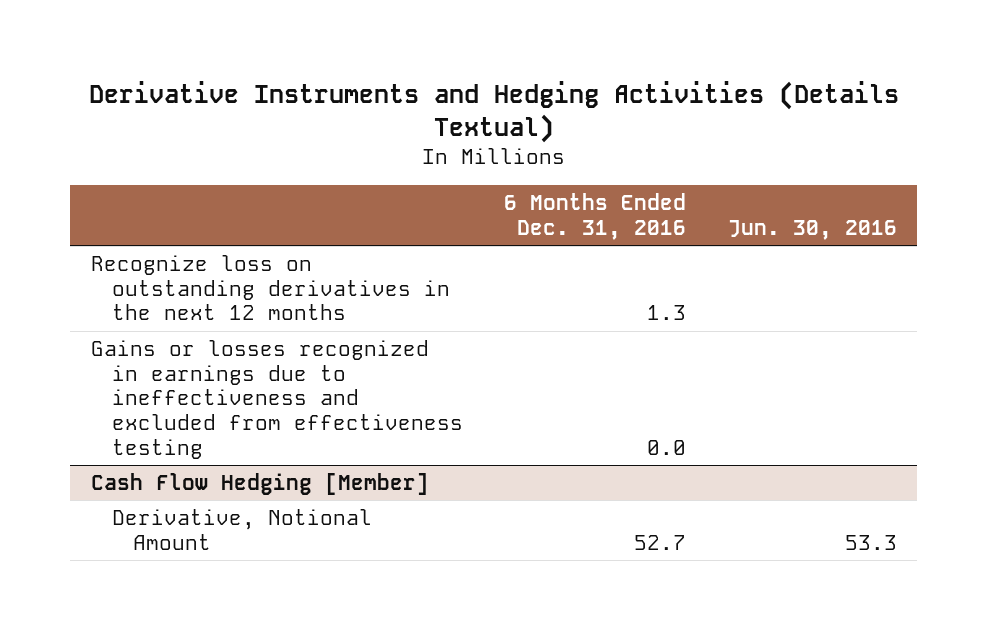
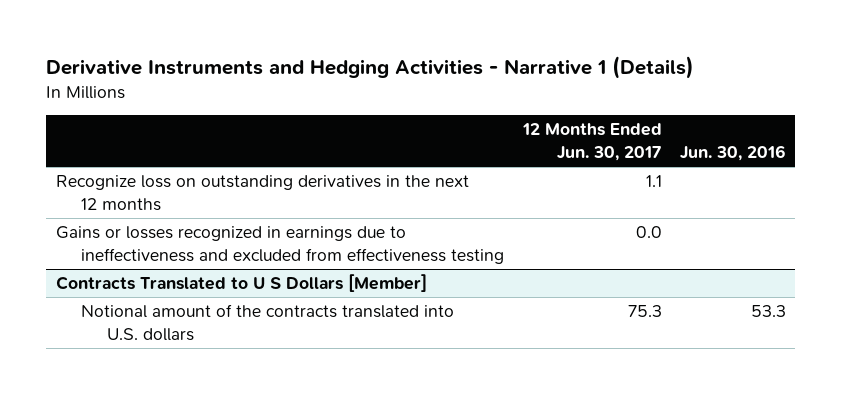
[88,81,899,143] Derivative Instruments and Hedging Activities (Details Textual) -> [46,55,695,79] Derivative Instruments and Hedging Activities - Narrative 1 (Details)
[504,193,687,241] 6 Months Ended Dec. 31, 2016 -> none
none -> [521,123,662,162] 12 Months Ended Jun. 30, 2017
[91,472,430,495] Cash Flow Hedging [Member] -> none
[111,508,372,550] Derivative, Notional Amount -> none
none -> [55,274,427,293] Contracts Translated to U S Dollars [Member]
none -> [81,304,455,341] Notional amount of the contracts translated into U.S. dollars

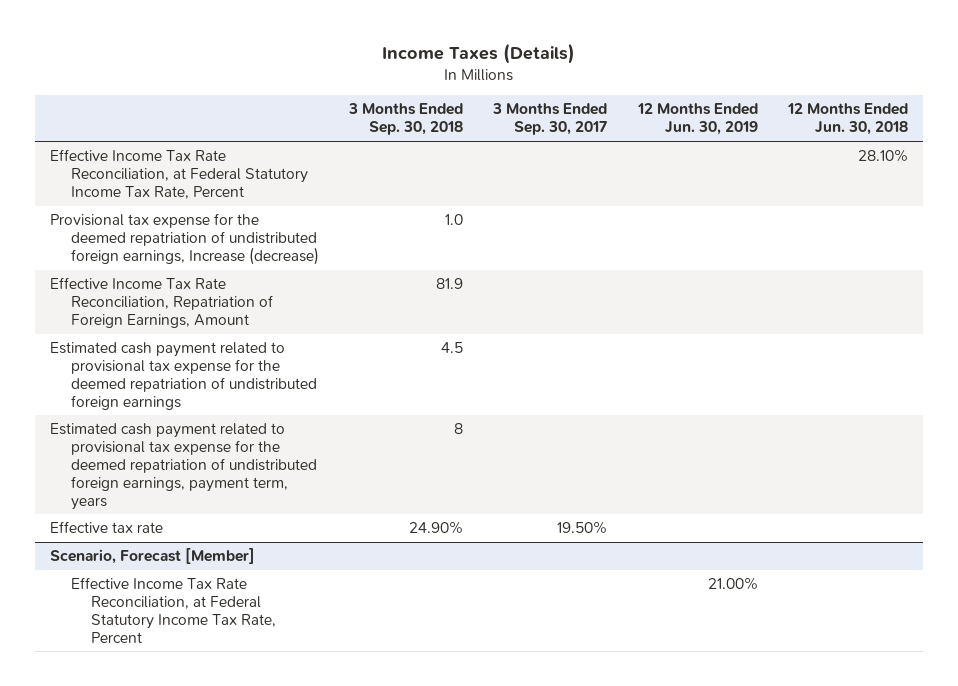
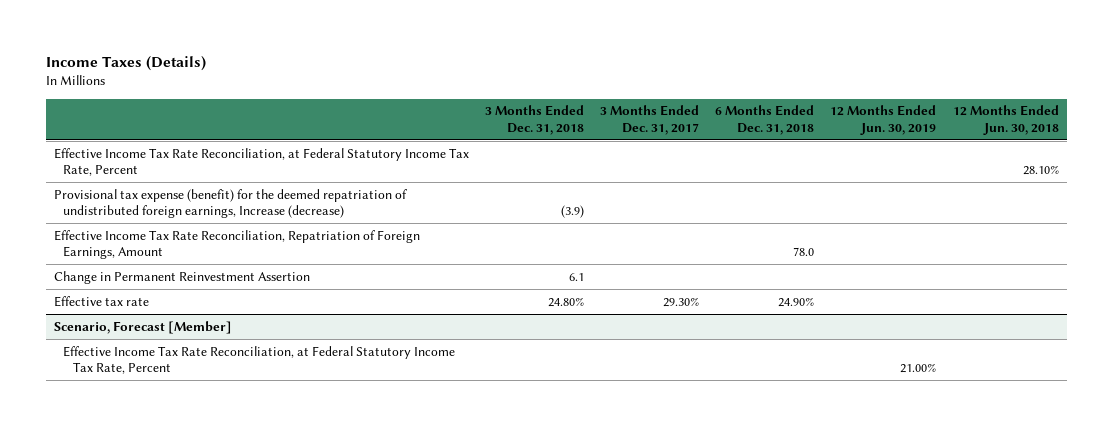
[348,103,464,136] 3 Months Ended Sep. 30, 2018 -> none
[492,103,608,136] 3 Months Ended Sep. 30, 2017 -> none
none -> [485,105,585,135] 3 Months Ended Dec. 31, 2018
none -> [600,105,700,135] 3 Months Ended Dec. 31, 2017
none -> [715,105,815,135] 6 Months Ended Dec. 31, 2018
[50,213,319,265] Provisional tax expense for the deemed repatriation of undistributed foreign earnings, Increase (decrease) -> [53,188,407,219] Provisional tax expense (benefit) for the deemed repatriation of undistributed foreign earnings, Increase (decrease)
[50,342,317,410] Estimated cash payment related to provisional tax expense for the deemed repatriation of undistributed foreign earnings -> none
[50,423,317,510] Estimated cash payment related to provisional tax expense for the deemed repatriation of undistributed foreign earnings, payment term, years -> none
none -> [53,270,310,284] Change in Permanent Reinvestment Assertion

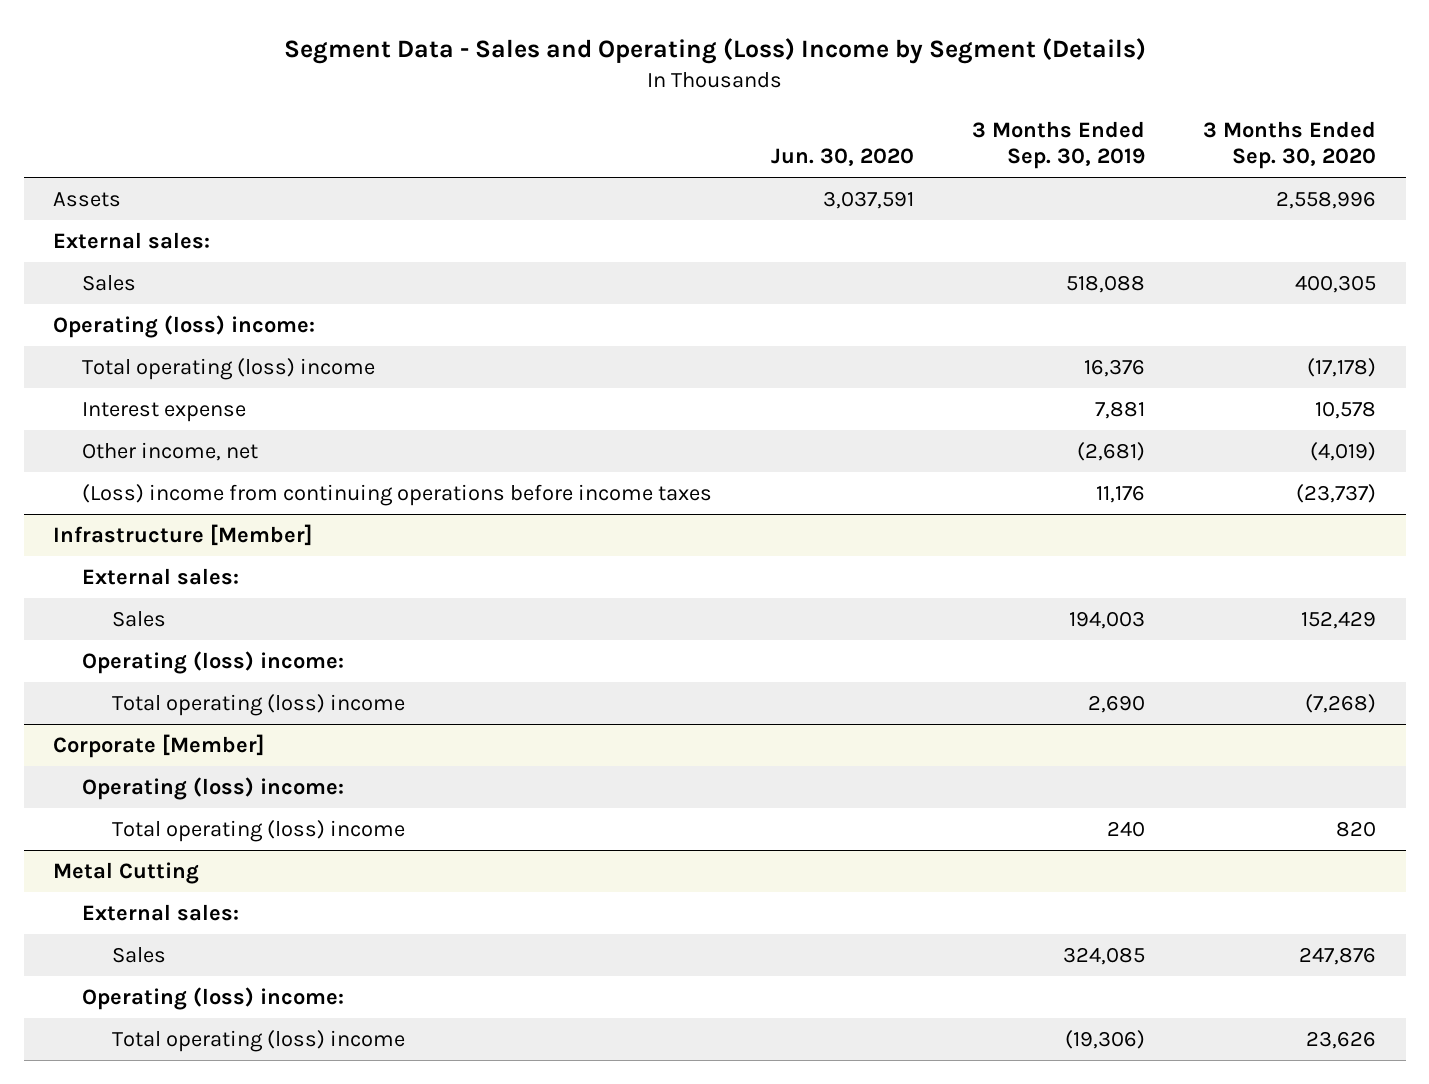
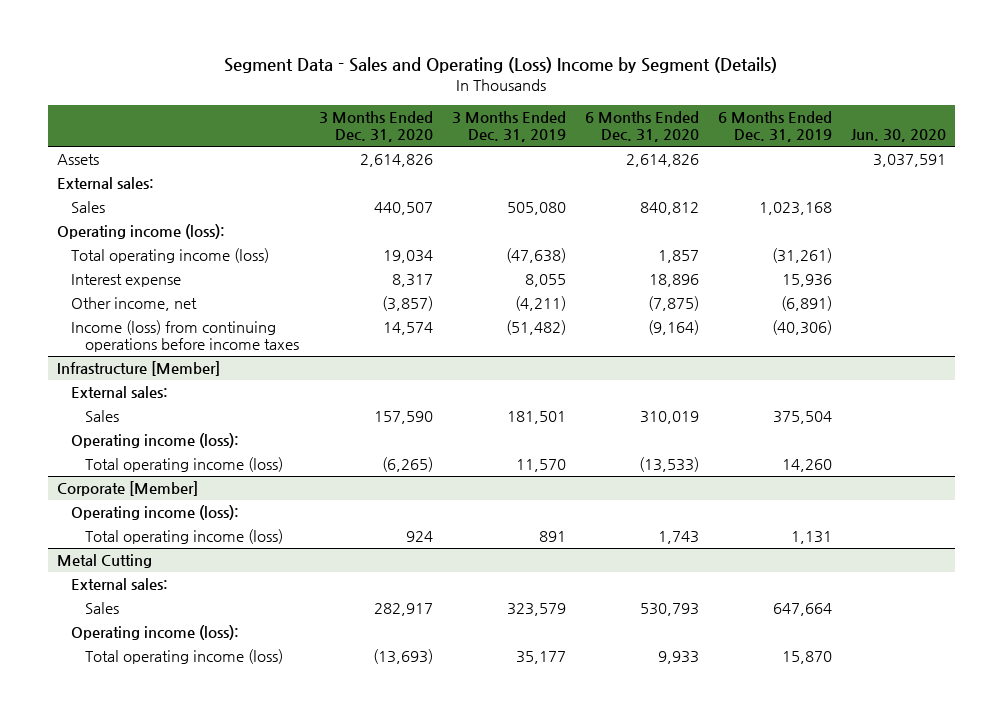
[972,120,1146,170] 3 Months Ended Sep. 30, 2019 -> none
[1203,120,1377,170] 3 Months Ended Sep. 30, 2020 -> none
none -> [318,111,433,143] 3 Months Ended Dec. 31, 2020
none -> [451,111,566,143] 3 Months Ended Dec. 31, 2019
none -> [584,111,699,143] 6 Months Ended Dec. 31, 2020
none -> [717,111,832,143] 6 Months Ended Dec. 31, 2019
[52,314,315,338] Operating (loss) income: -> [57,224,226,240] Operating income (loss):
[82,357,376,380] Total operating (loss) income -> [71,248,270,264] Total operating income (loss)
[82,483,713,506] (Loss) income from continuing operations before income taxes -> [71,320,300,353] Income (loss) from continuing operations before income taxes
[82,650,345,674] Operating (loss) income: -> [71,433,240,449] Operating income (loss):
[111,693,405,716] Total operating (loss) income -> [85,457,284,473] Total operating income (loss)
[82,776,345,800] Operating (loss) income: -> [71,505,240,521] Operating income (loss):
[111,819,405,842] Total operating (loss) income -> [85,529,284,545] Total operating income (loss)
[82,986,345,1010] Operating (loss) income: -> [71,625,240,641] Operating income (loss):
[111,1029,405,1052] Total operating (loss) income -> [85,649,284,665] Total operating income (loss)

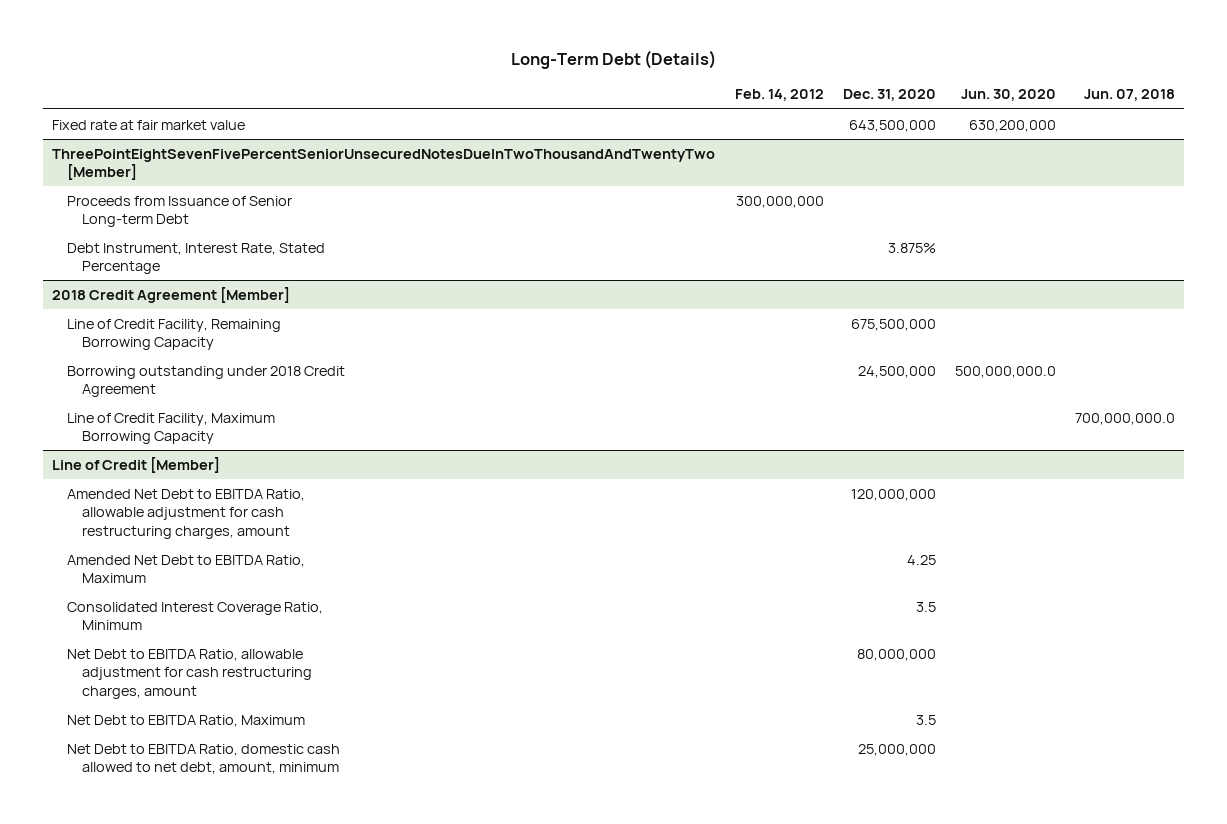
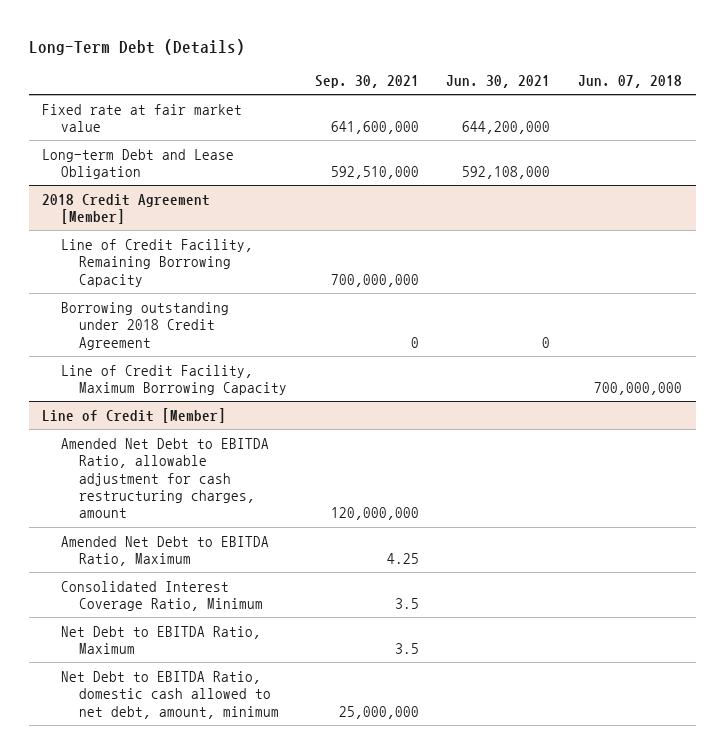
[734,89,824,102] Feb. 14, 2012 -> none
[842,89,936,102] Dec. 31, 2020 -> none
[960,89,1056,102] Jun. 30, 2020 -> none
none -> [314,75,419,89] Sep. 30, 2021
none -> [446,75,551,89] Jun. 30, 2021
[52,148,716,181] ThreePointEightSevenFivePercentSeniorUnsecuredNotesDueInTwoThousandAndTwentyTwo [Member] -> none
[67,195,293,228] Proceeds from Issuance of Senior Long-term Debt -> none
[67,242,326,275] Debt Instrument, Interest Rate, Stated Percentage -> none
none -> [42,148,235,180] Long-term Debt and Lease Obligation
[1074,412,1175,425] 700,000,000.0 -> [593,382,682,396] 700,000,000
[67,648,313,699] Net Debt to EBITDA Ratio, allowable adjustment for cash restructuring charges, amount -> none

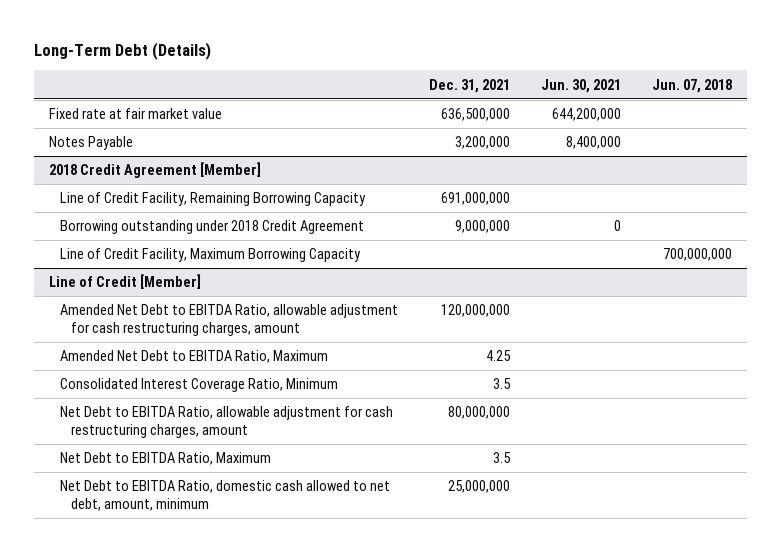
[314,75,419,89] Sep. 30, 2021 -> none
none -> [428,78,510,93] Dec. 31, 2021
[42,148,235,180] Long-term Debt and Lease Obligation -> none
none -> [48,136,133,151] Notes Payable
none -> [60,406,394,438] Net Debt to EBITDA Ratio, allowable adjustment for cash restructuring charges, amount

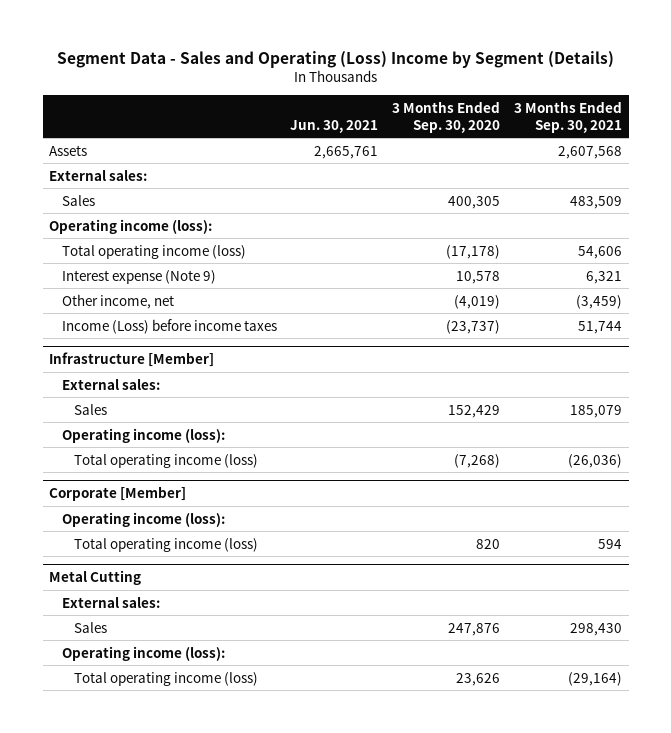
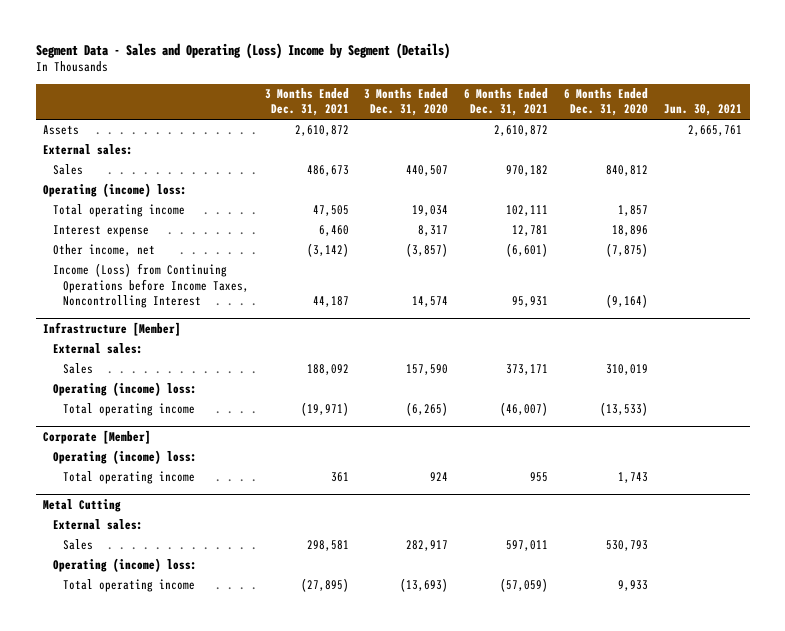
[392,100,501,133] 3 Months Ended Sep. 30, 2020 -> none
[513,100,622,133] 3 Months Ended Sep. 30, 2021 -> none
none -> [264,87,349,117] 3 Months Ended Dec. 31, 2021
none -> [364,87,449,117] 3 Months Ended Dec. 31, 2020
none -> [464,87,549,117] 6 Months Ended Dec. 31, 2021
none -> [564,87,649,117] 6 Months Ended Dec. 31, 2020
[49,218,213,234] Operating income (loss): -> [43,183,188,198] Operating (income) loss:
[61,244,246,259] Total operating income (loss) -> [53,204,186,218] Total operating income
[61,269,216,284] Interest expense (Note 9) -> [53,225,150,238] Interest expense
[61,318,277,334] Income (Loss) before income taxes -> [53,263,249,309] Income (Loss) from Continuing Operations before Income Taxes, Noncontrolling Interest
[61,427,225,443] Operating income (loss): -> [53,382,198,397] Operating (income) loss:
[73,453,258,468] Total operating income (loss) -> [62,403,195,417] Total operating income
[61,511,225,527] Operating income (loss): -> [53,450,198,465] Operating (income) loss:
[73,537,258,552] Total operating income (loss) -> [62,471,195,485] Total operating income
[61,645,225,661] Operating income (loss): -> [53,558,198,573] Operating (income) loss:
[73,671,258,686] Total operating income (loss) -> [62,579,195,593] Total operating income

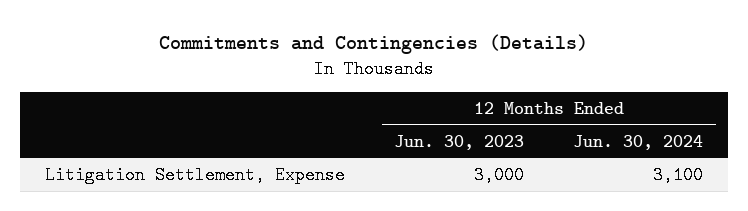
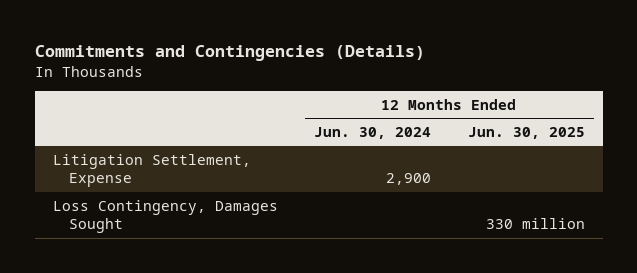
[394,134,525,150] Jun. 30, 2023 -> none
none -> [467,126,585,139] Jun. 30, 2025
[653,165,704,184] 3,100 -> [386,173,432,186] 2,900
none -> [52,199,278,234] Loss Contingency, Damages Sought

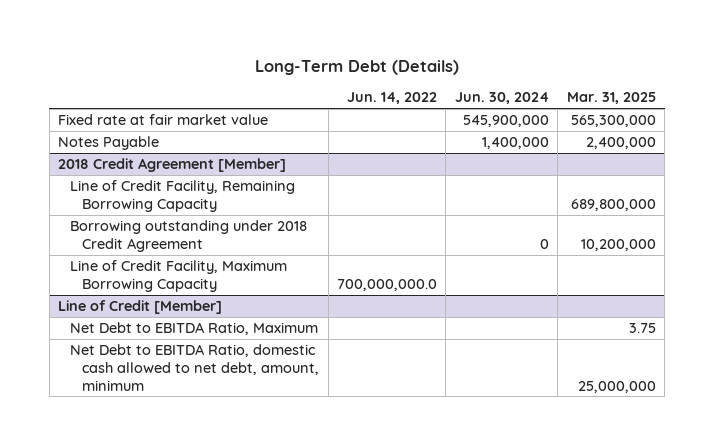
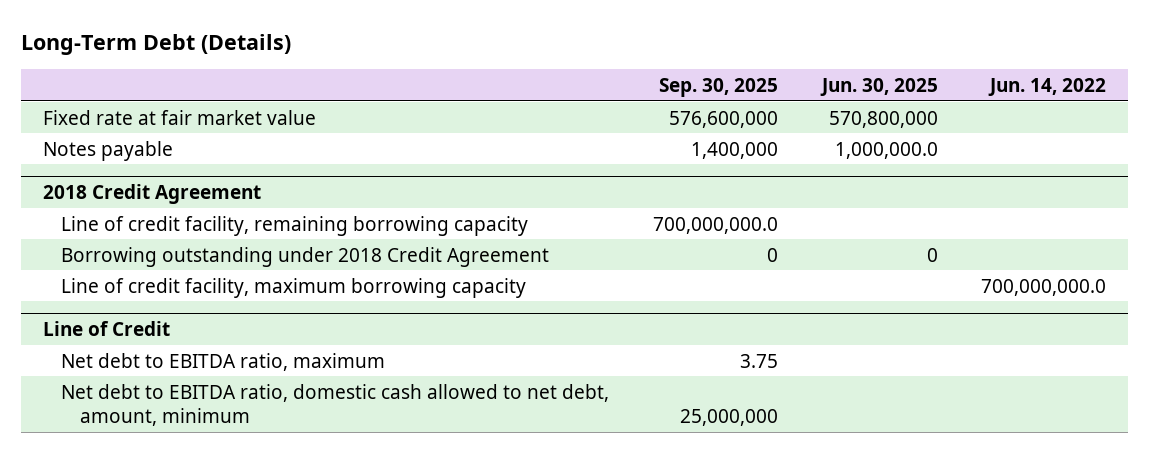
[454,92,549,105] Jun. 30, 2024 -> none
[566,92,656,105] Mar. 31, 2025 -> none
none -> [659,77,779,97] Sep. 30, 2025
none -> [819,77,938,96] Jun. 30, 2025
[58,135,160,150] Notes Payable -> [42,140,173,161] Notes payable
[58,157,287,172] 2018 Credit Agreement [Member] -> [42,183,261,204] 2018 Credit Agreement
[70,179,296,212] Line of Credit Facility, Remaining Borrowing Capacity -> [61,215,529,236] Line of credit facility, remaining borrowing capacity
[70,259,288,292] Line of Credit Facility, Maximum Borrowing Capacity -> [61,277,527,298] Line of credit facility, maximum borrowing capacity
[58,299,223,314] Line of Credit [Member] -> [42,320,170,336] Line of Credit
[70,321,319,335] Net Debt to EBITDA Ratio, Maximum -> [61,352,386,371] Net debt to EBITDA ratio, maximum
[70,343,320,391] Net Debt to EBITDA Ratio, domestic cash allowed to net debt, amount, minimum -> [61,383,610,426] Net debt to EBITDA ratio, domestic cash allowed to net debt, amount, minimum

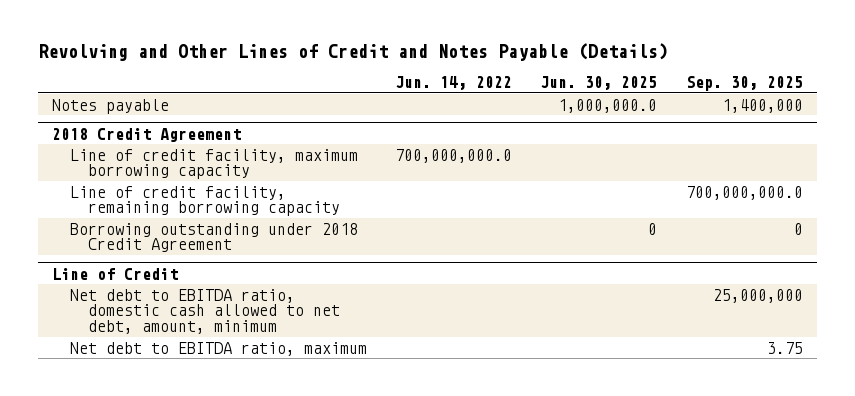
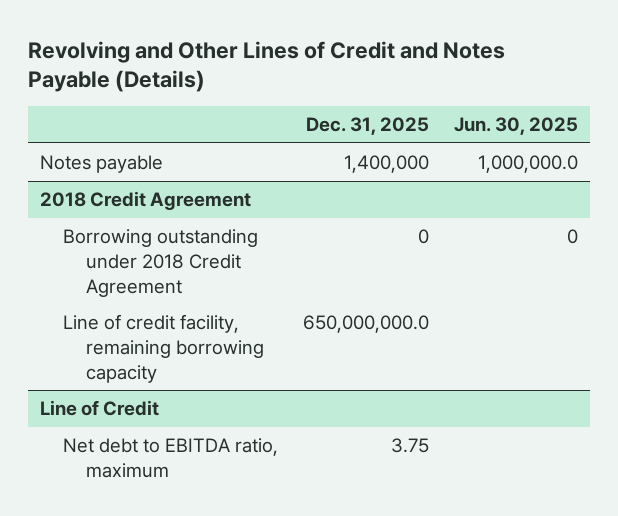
[395,76,513,91] Jun. 14, 2022 -> none
[685,76,803,92] Sep. 30, 2025 -> none
none -> [306,117,430,136] Dec. 31, 2025
[70,148,359,180] Line of credit facility, maximum borrowing capacity -> none
[70,185,341,217] Line of credit facility, remaining borrowing capacity -> [63,314,265,383] Line of credit facility, remaining borrowing capacity
[70,288,341,335] Net debt to EBITDA ratio, domestic cash allowed to net debt, amount, minimum -> none

